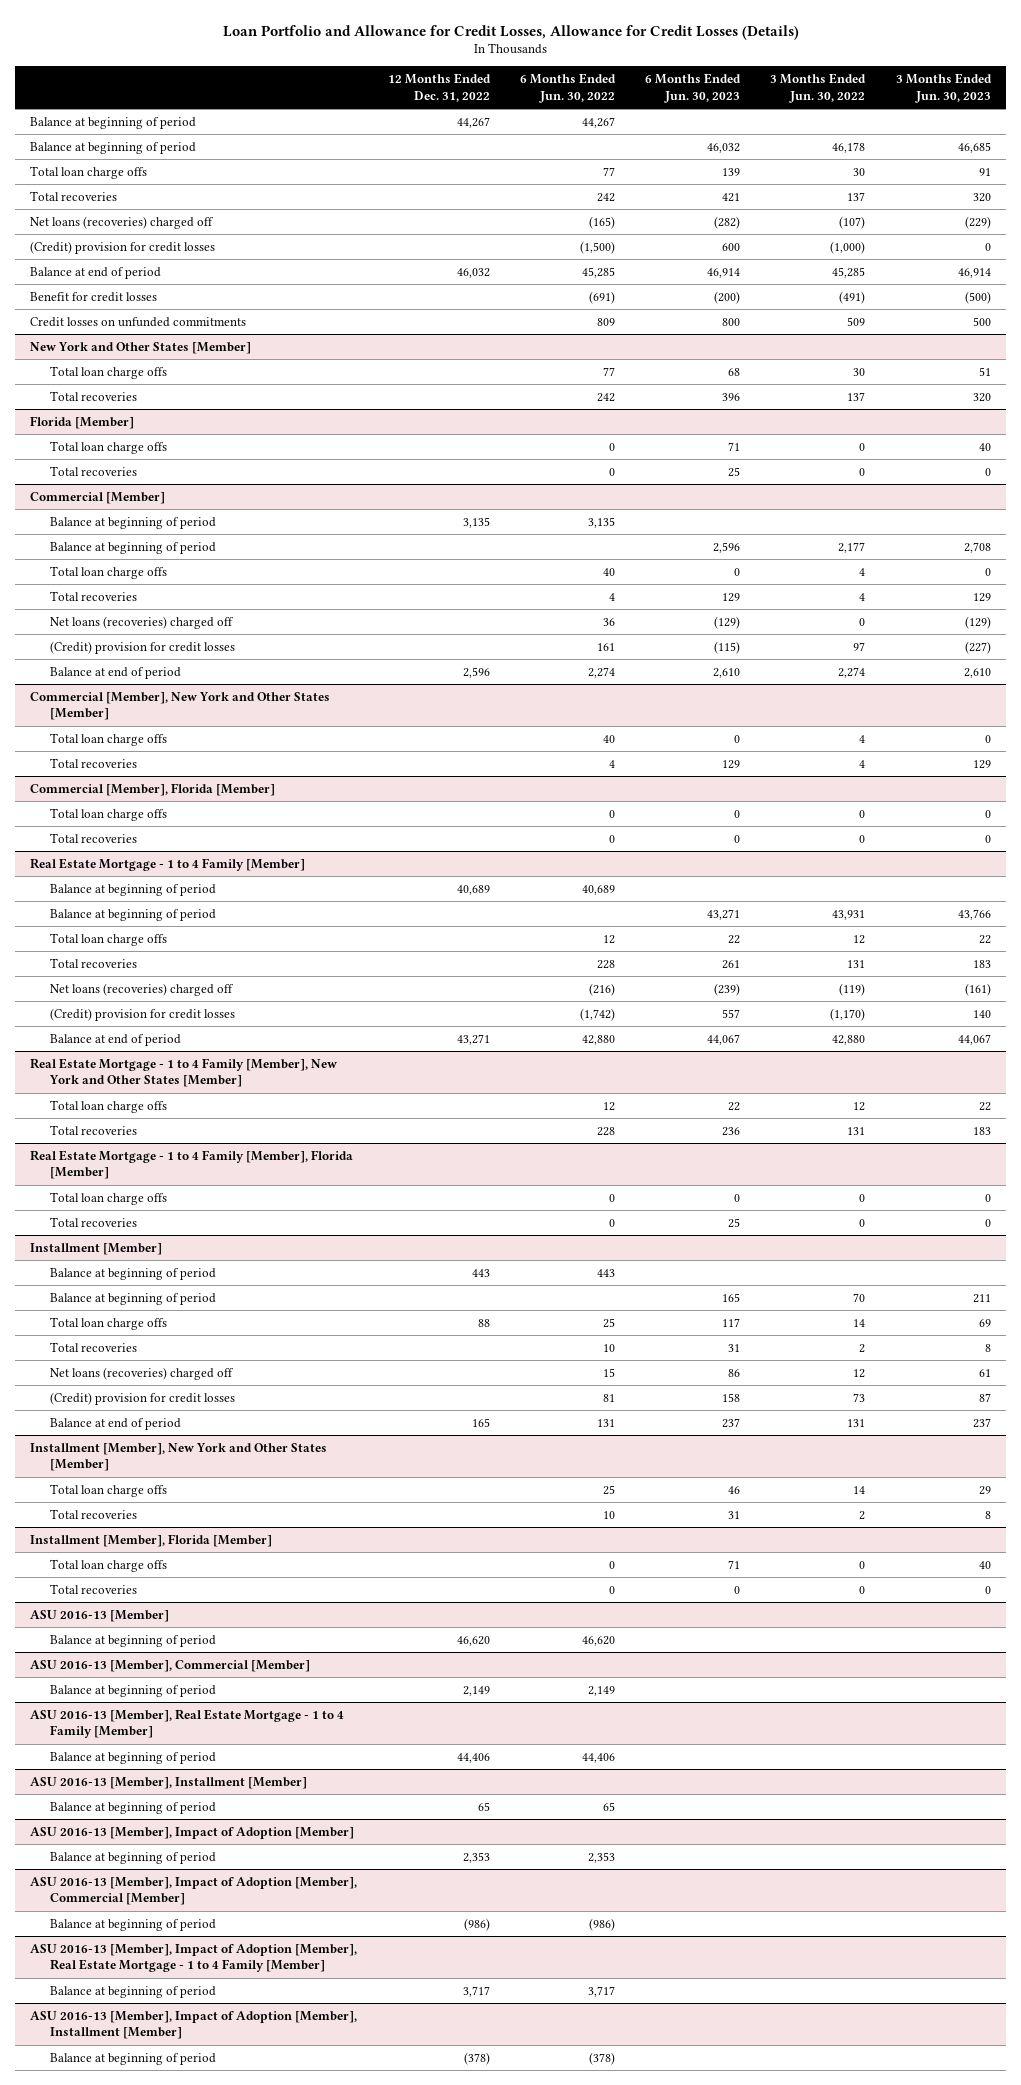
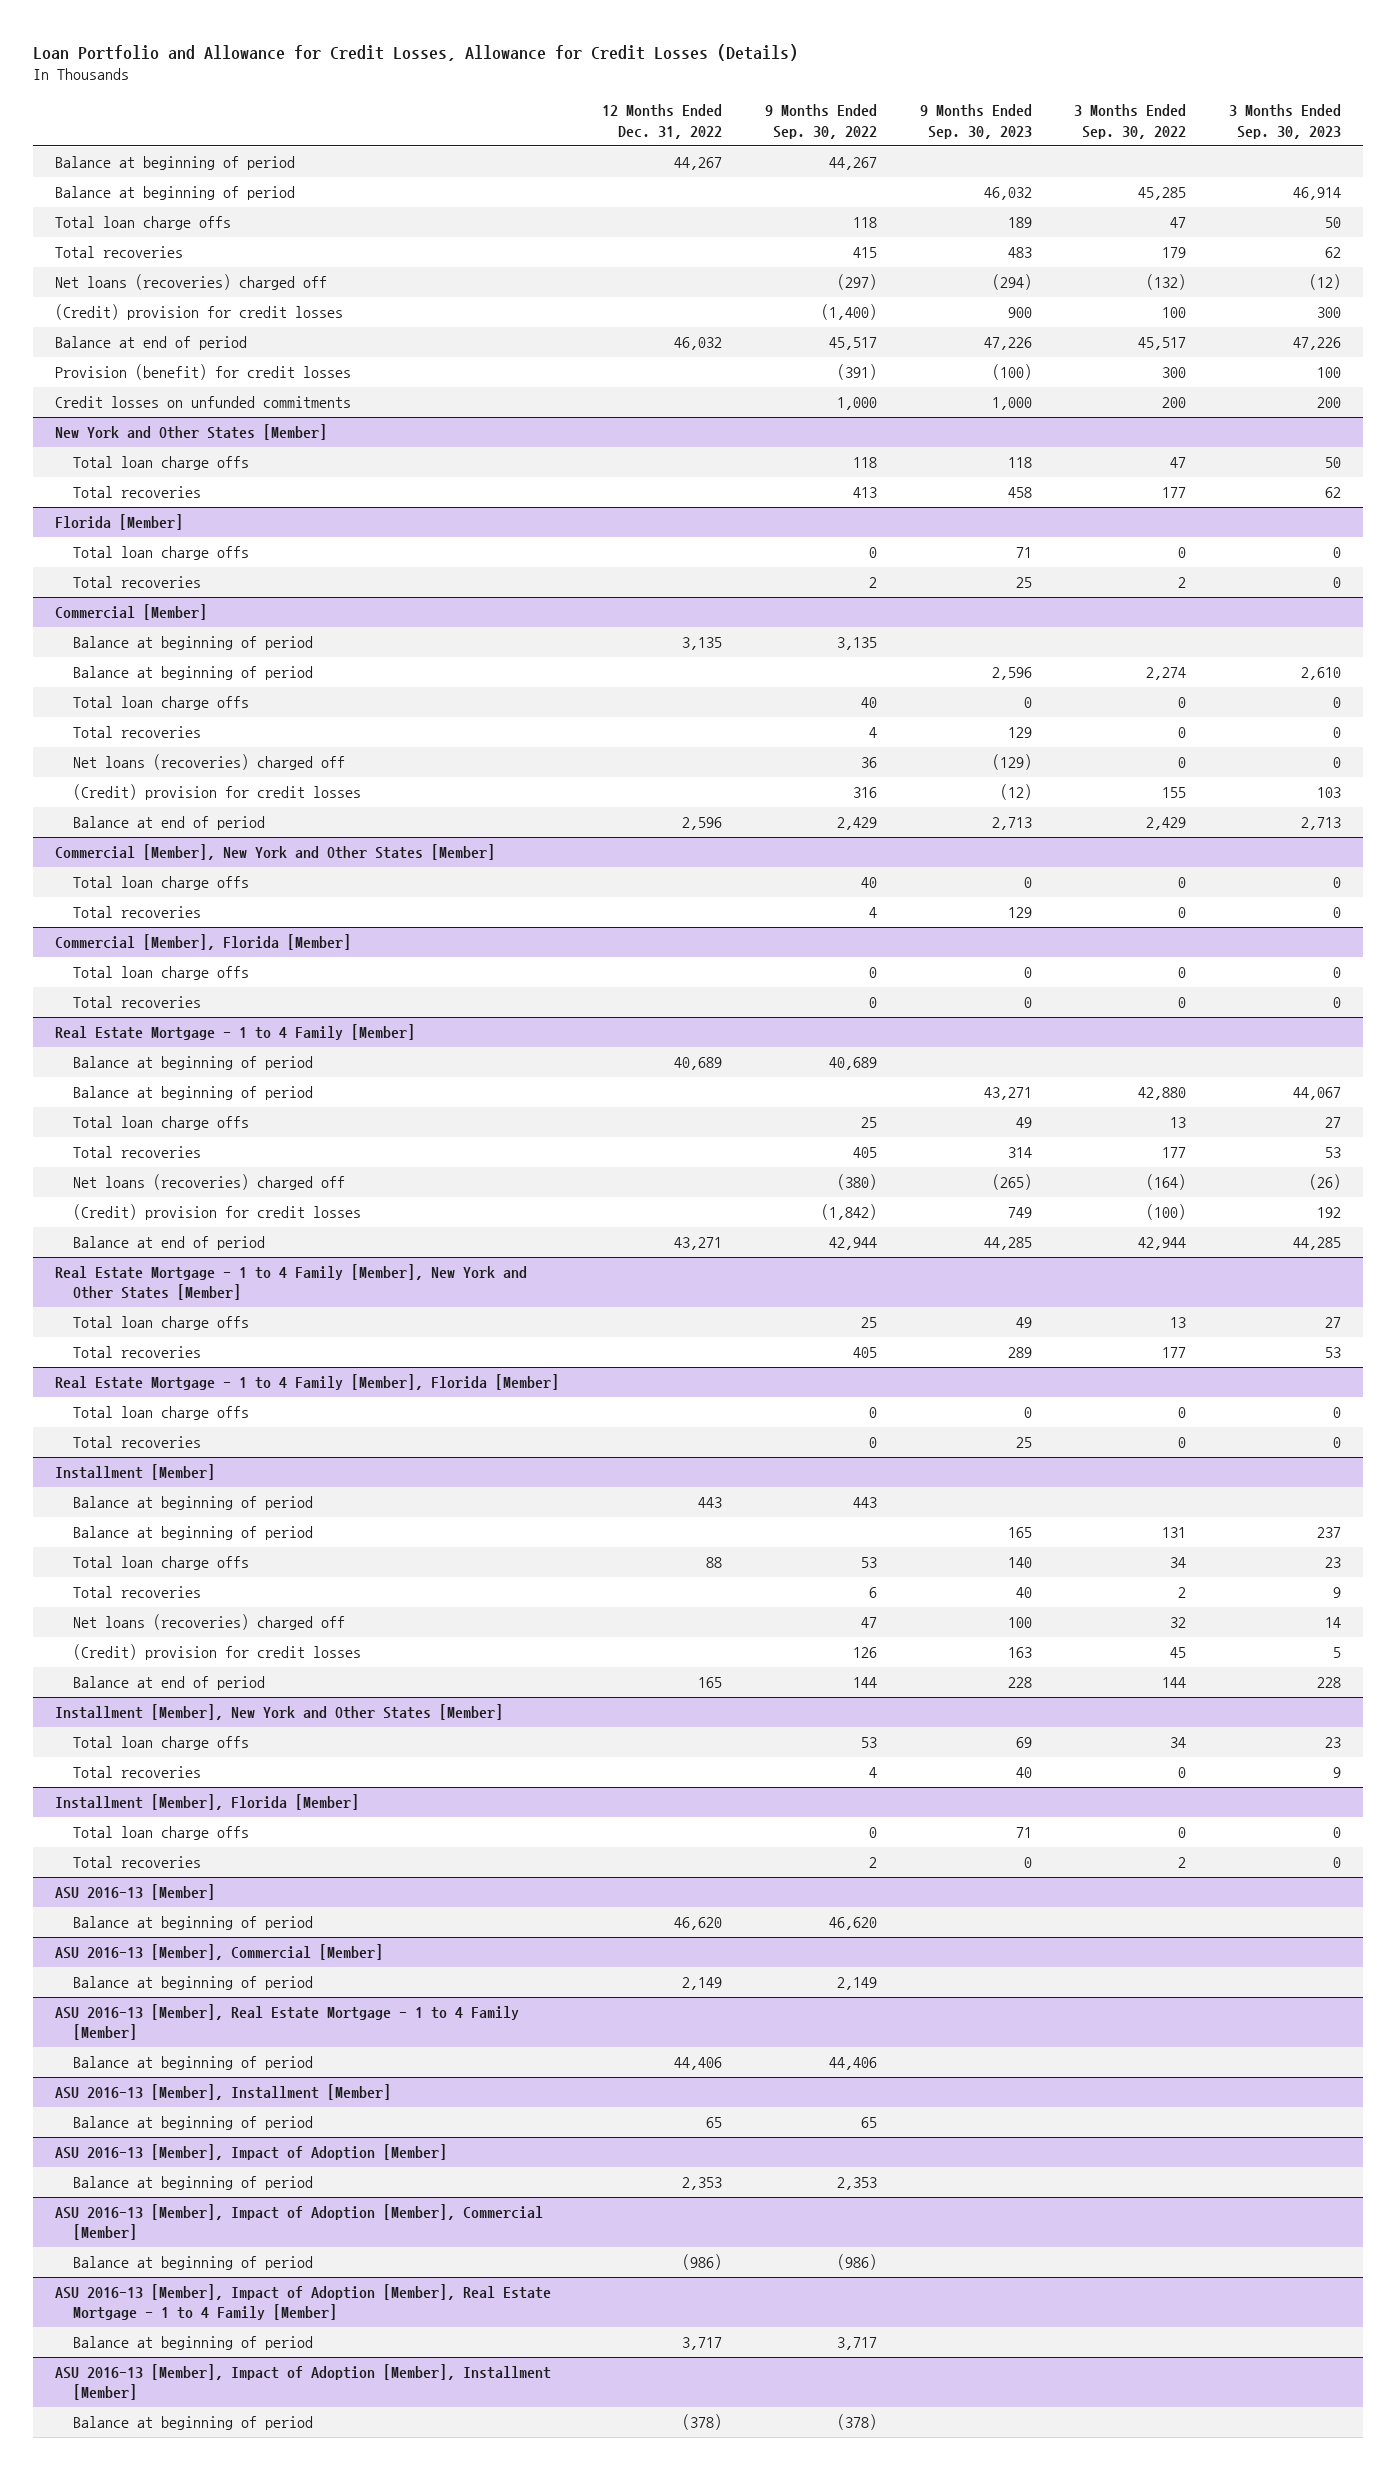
[519,73,616,103] 6 Months Ended Jun. 30, 2022 -> none
[645,73,742,103] 6 Months Ended Jun. 30, 2023 -> none
[770,73,867,103] 3 Months Ended Jun. 30, 2022 -> none
[895,73,992,103] 3 Months Ended Jun. 30, 2023 -> none
none -> [764,104,877,139] 9 Months Ended Sep. 30, 2022
none -> [919,104,1032,139] 9 Months Ended Sep. 30, 2023
none -> [1074,104,1187,139] 3 Months Ended Sep. 30, 2022
none -> [1229,104,1342,139] 3 Months Ended Sep. 30, 2023
[30,291,158,302] Benefit for credit losses -> [54,364,351,381] Provision (benefit) for credit losses

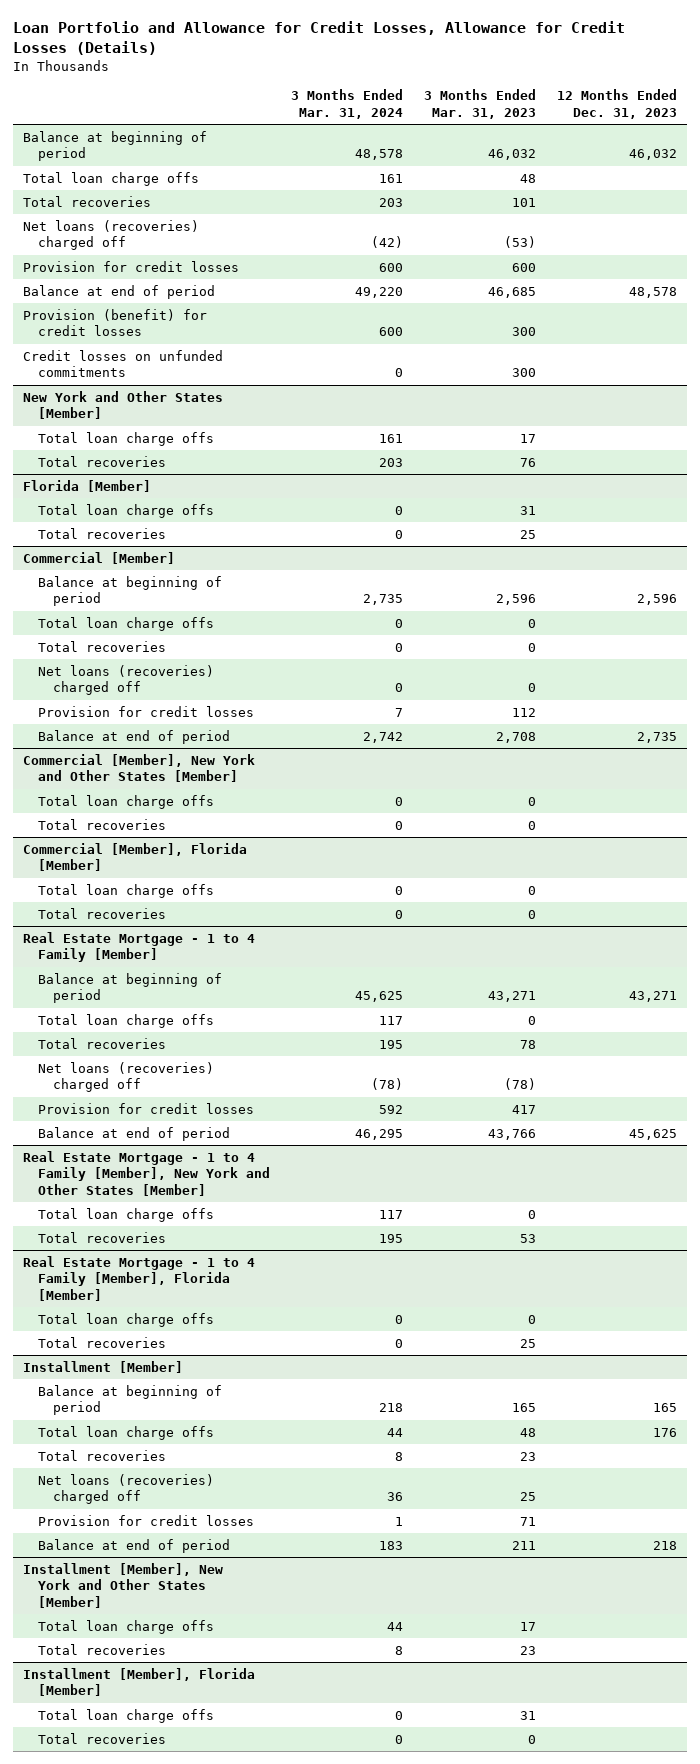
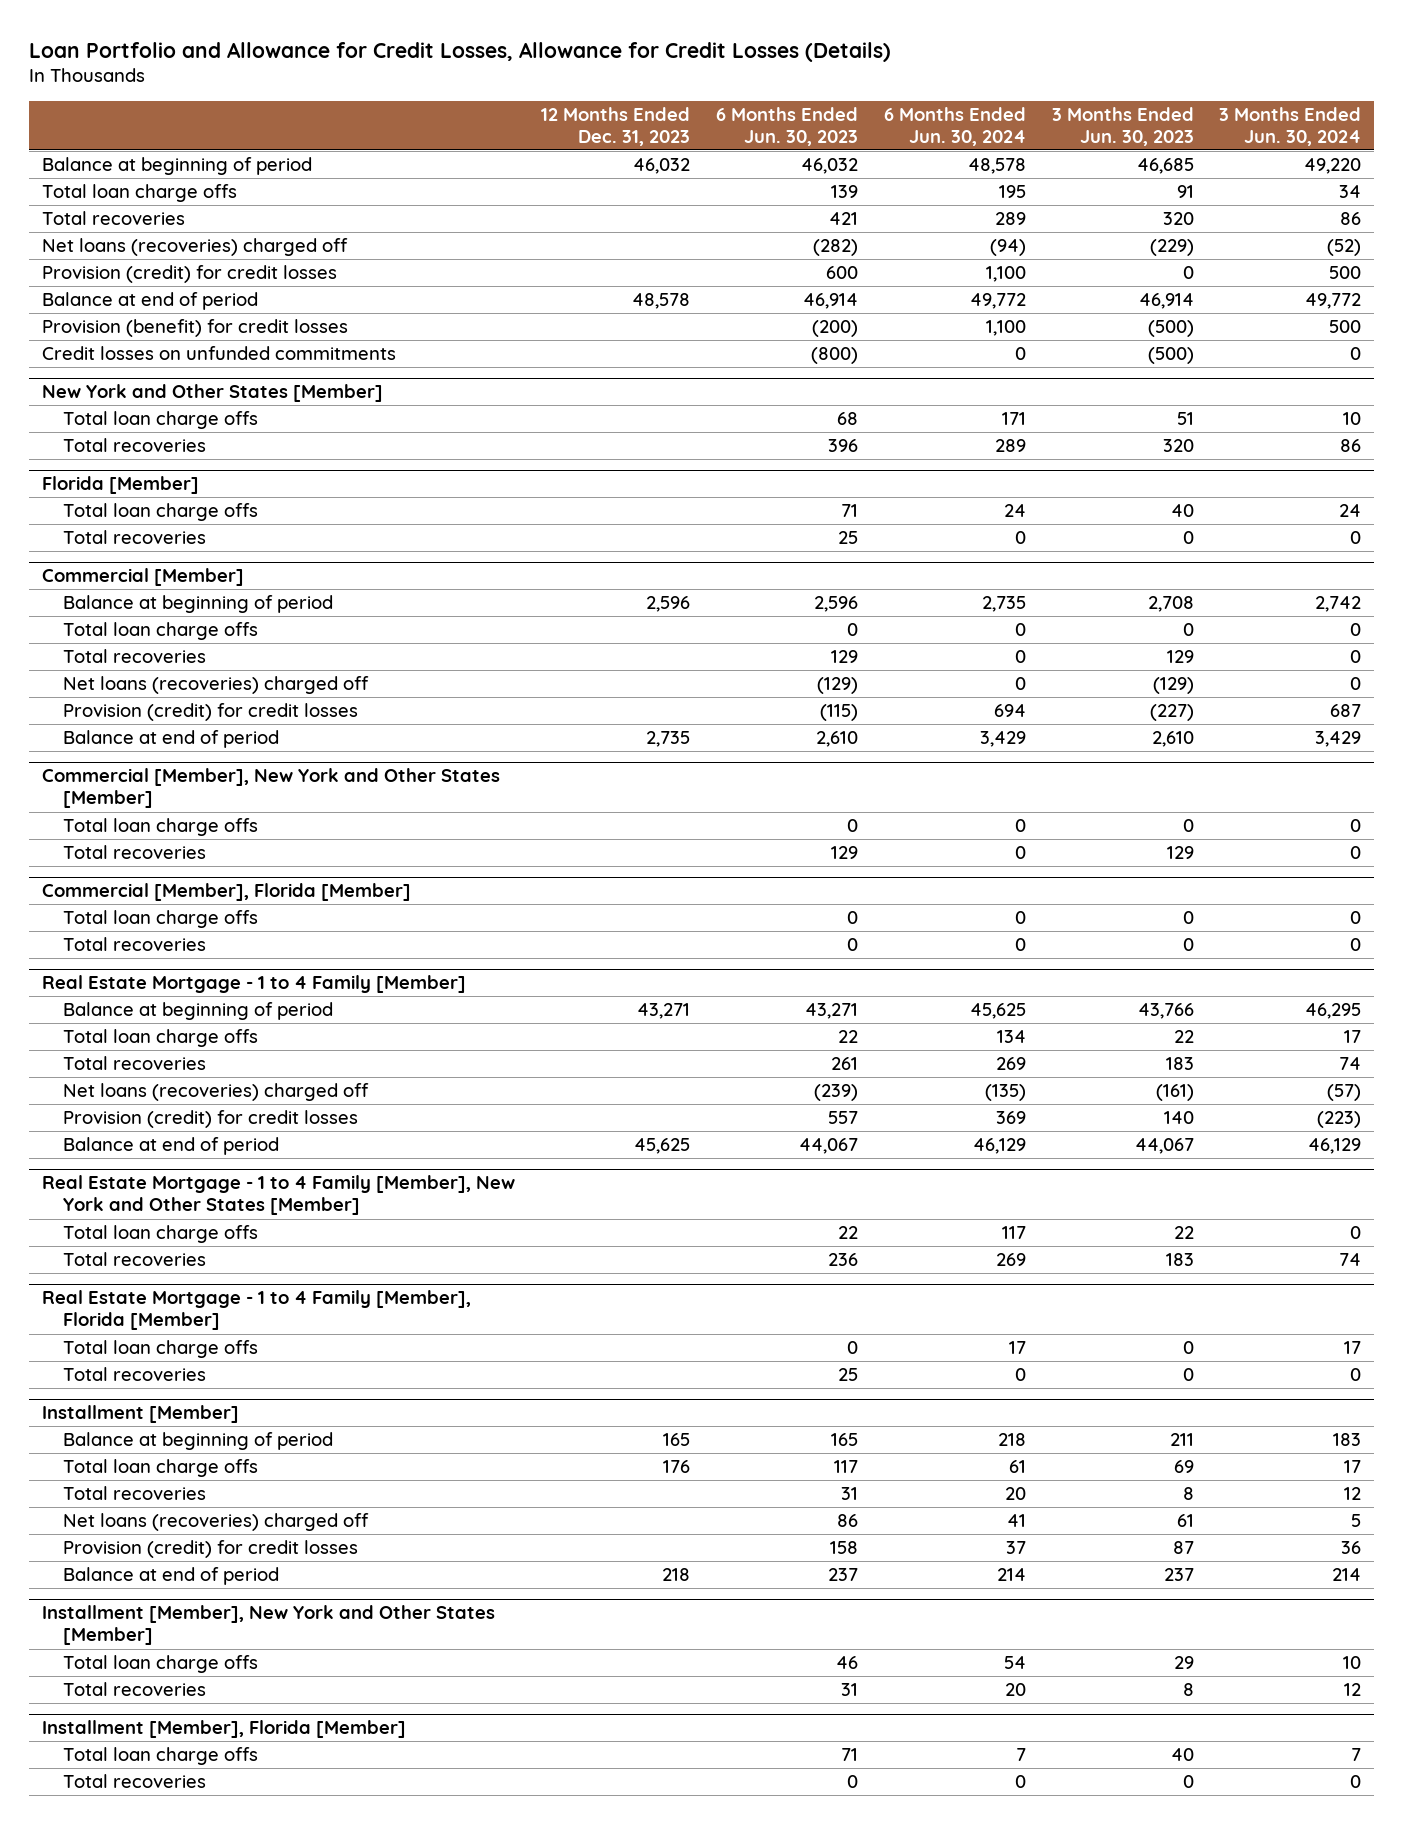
[290,89,403,119] 3 Months Ended Mar. 31, 2024 -> none
[423,89,536,119] 3 Months Ended Mar. 31, 2023 -> none
none -> [715,106,858,146] 6 Months Ended Jun. 30, 2023
none -> [883,106,1026,146] 6 Months Ended Jun. 30, 2024
none -> [1051,106,1194,146] 3 Months Ended Jun. 30, 2023
none -> [1219,106,1362,146] 3 Months Ended Jun. 30, 2024
[23,260,240,272] Provision for credit losses -> [42,265,338,284] Provision (credit) for credit losses
[38,705,255,717] Provision for credit losses -> [63,703,359,722] Provision (credit) for credit losses
[38,1102,255,1114] Provision for credit losses -> [63,1110,359,1129] Provision (credit) for credit losses
[38,1514,255,1526] Provision for credit losses -> [63,1540,359,1559] Provision (credit) for credit losses

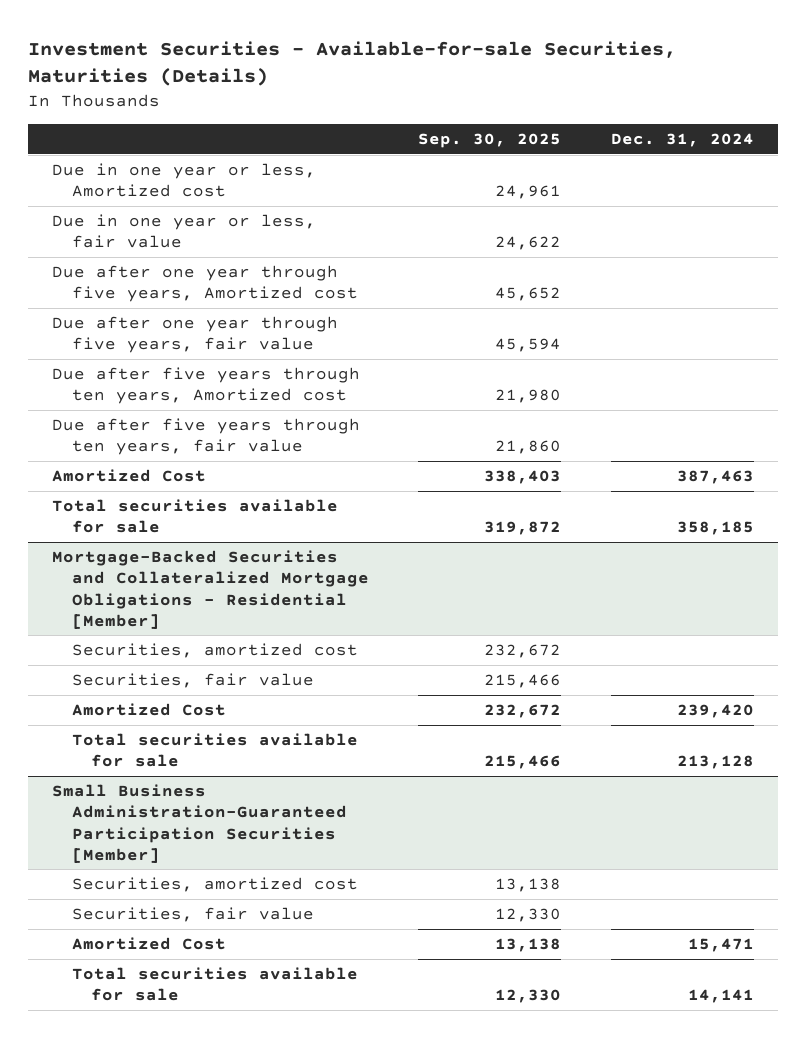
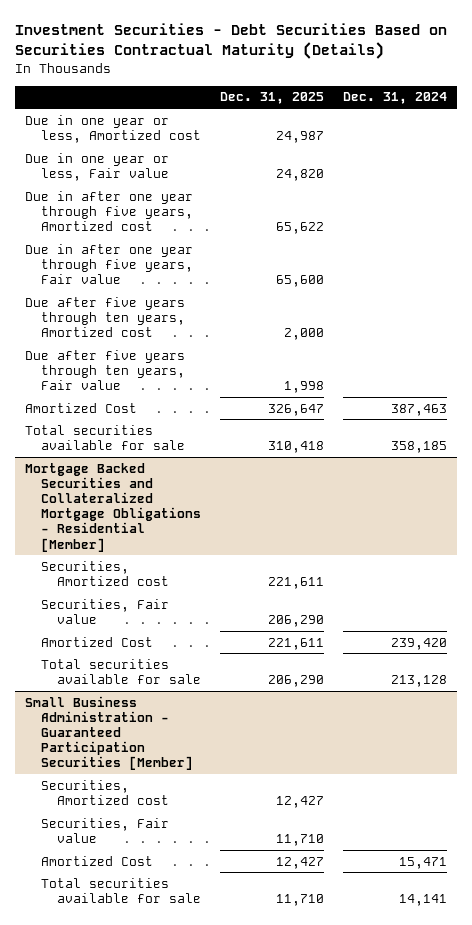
[27,41,676,87] Investment Securities - Available-for-sale Securities, Maturities (Details) -> [15,23,448,60] Investment Securities - Debt Securities Based on Securities Contractual Maturity (Details)
[418,133,562,149] Sep. 30, 2025 -> none
none -> [220,92,325,105] Dec. 31, 2025
[52,214,317,249] Due in one year or less, fair value -> [24,152,170,181] Due in one year or less, Fair value
[52,265,358,303] Due after one year through five years, Amortized cost -> [24,190,194,232] Due in after one year through five years, Amortized cost
[52,316,339,354] Due after one year through five years, fair value -> [24,243,194,285] Due in after one year through five years, Fair value
[52,418,361,456] Due after five years through ten years, fair value -> [24,349,186,391] Due after five years through ten years, Fair value
[52,550,369,629] Mortgage-Backed Securities and Collateralized Mortgage Obligations - Residential [Member] -> [24,462,202,552] Mortgage Backed Securities and Collateralized Mortgage Obligations - Residential [Member]
[71,643,358,659] Securities, amortized cost -> [41,560,170,586] Securities, Amortized cost
[71,673,314,689] Securities, fair value -> [41,598,170,624] Securities, Fair value
[52,784,347,863] Small Business Administration-Guaranteed Participation Securities [Member] -> [24,695,194,771] Small Business Administration - Guaranteed Participation Securities [Member]
[71,877,358,893] Securities, amortized cost -> [41,779,170,805] Securities, Amortized cost
[71,907,314,923] Securities, fair value -> [41,817,170,843] Securities, Fair value

